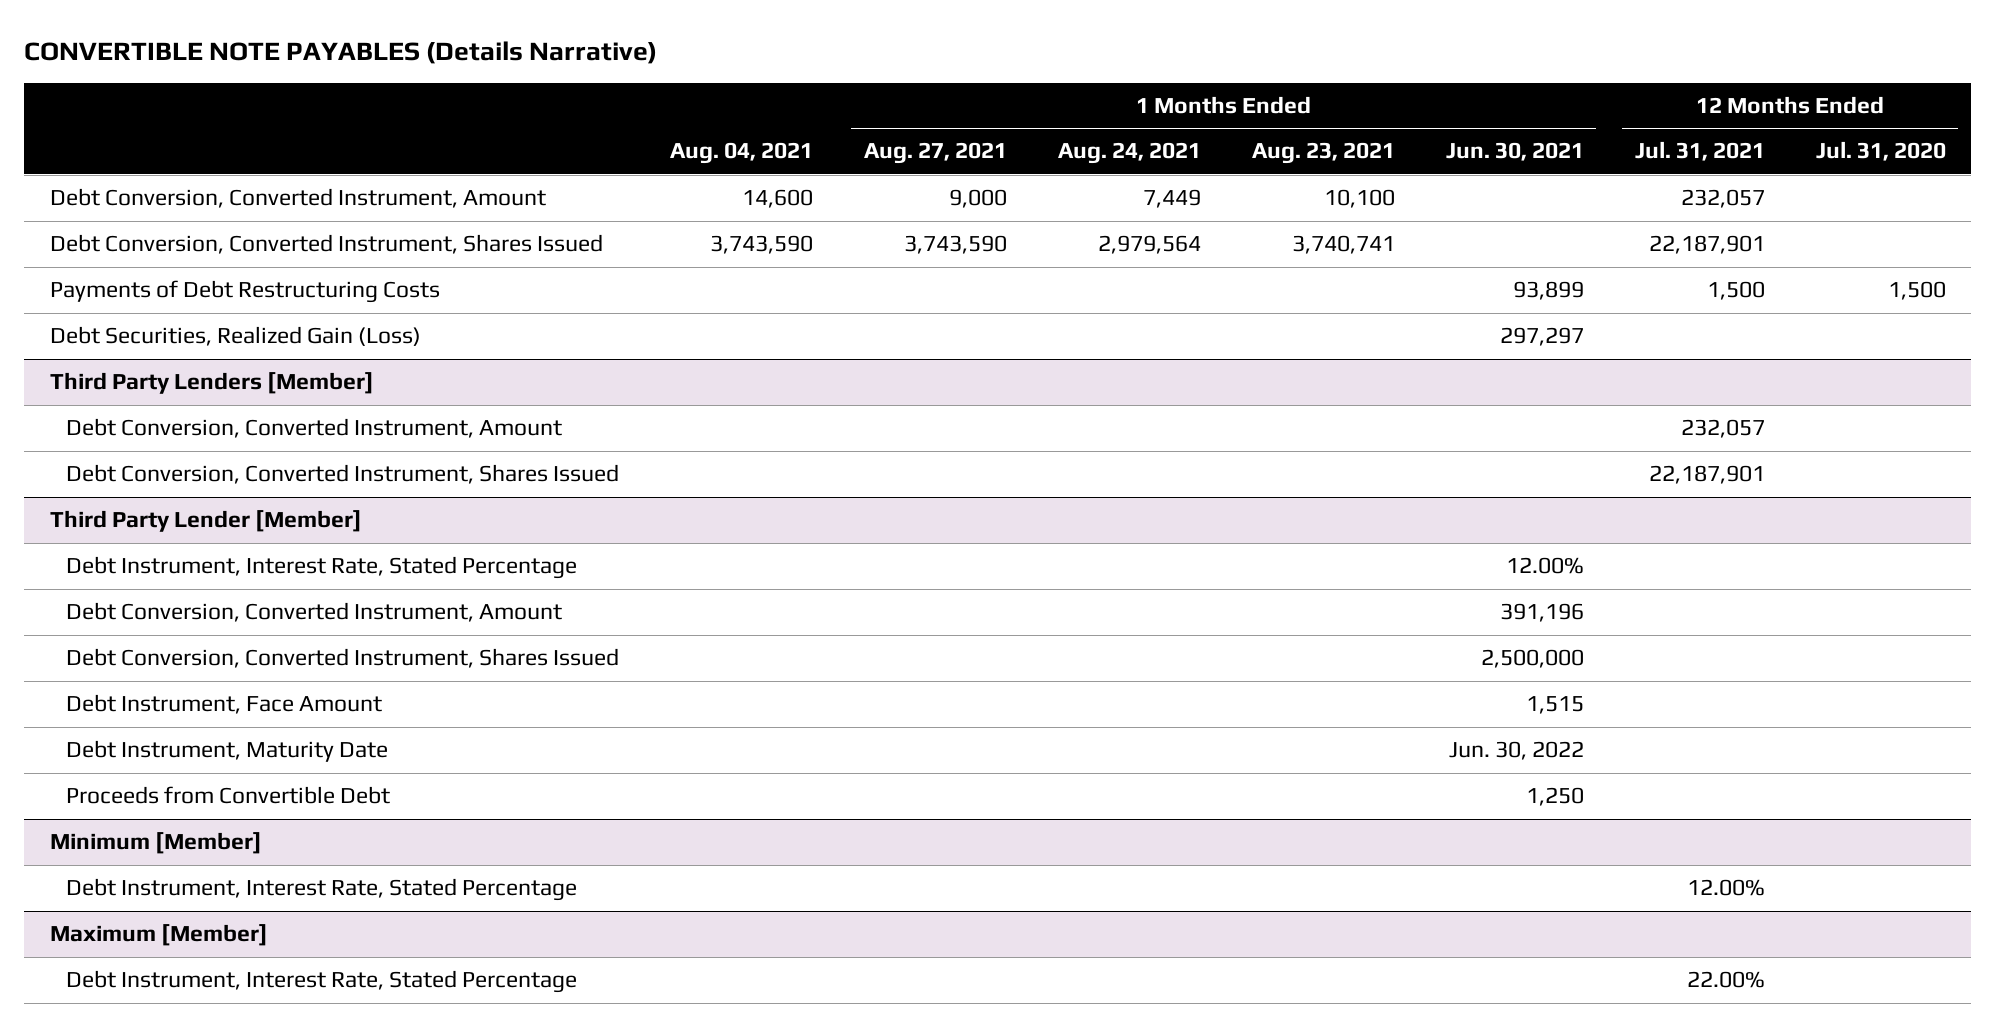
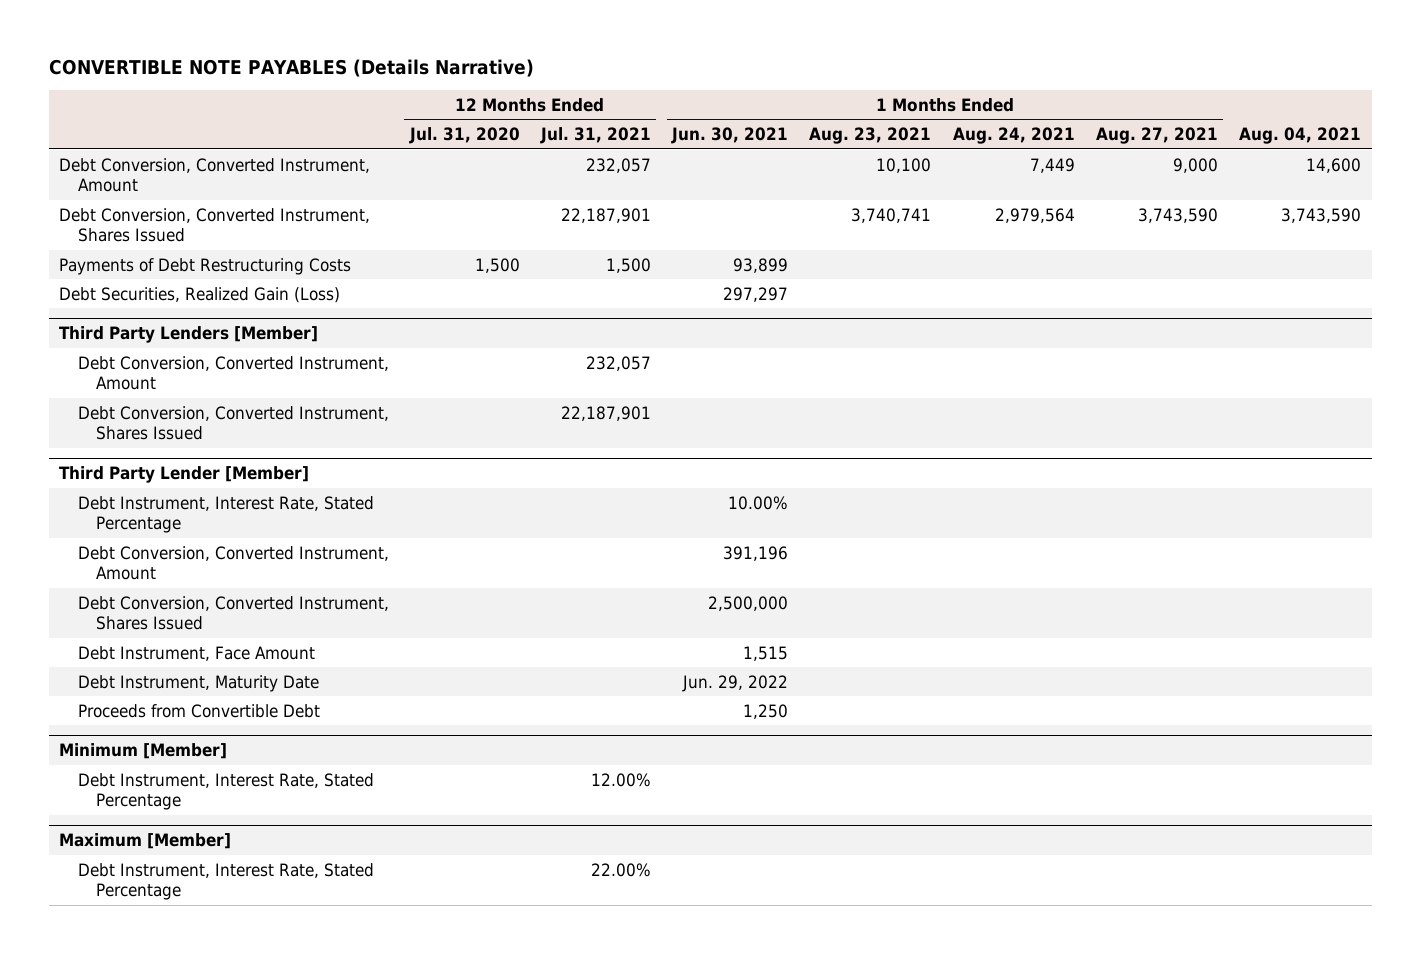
[1505,557,1584,575] 12.00% -> [728,495,789,510] 10.00%
[1448,741,1584,761] Jun. 30, 2022 -> [682,674,789,692] Jun. 29, 2022

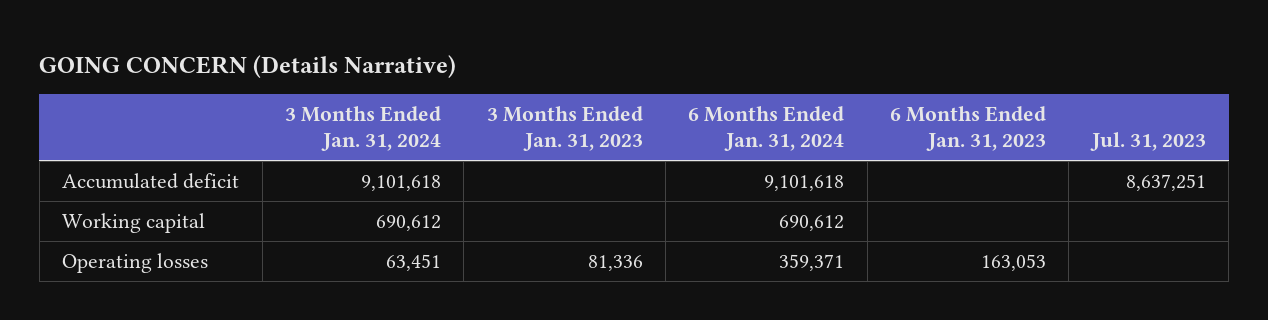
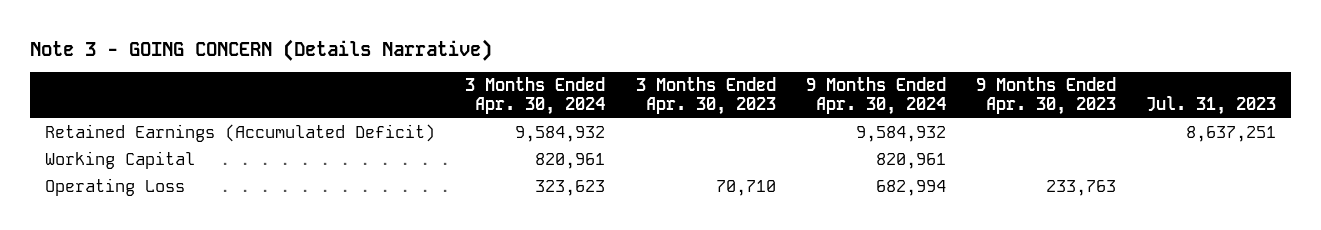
[39,54,457,78] GOING CONCERN (Details Narrative) -> [30,38,493,61] Note 3 - GOING CONCERN (Details Narrative)
[284,106,441,152] 3 Months Ended Jan. 31, 2024 -> none
[486,106,643,152] 3 Months Ended Jan. 31, 2023 -> none
[688,106,845,152] 6 Months Ended Jan. 31, 2024 -> none
[890,106,1047,152] 6 Months Ended Jan. 31, 2023 -> none
none -> [465,76,606,116] 3 Months Ended Apr. 30, 2024
none -> [635,76,776,116] 3 Months Ended Apr. 30, 2023
none -> [805,76,946,116] 9 Months Ended Apr. 30, 2024
none -> [975,76,1116,116] 9 Months Ended Apr. 30, 2023
[62,172,240,189] Accumulated deficit -> [45,124,436,143] Retained Earnings (Accumulated Deficit)
[62,212,206,233] Working capital -> [45,151,196,170] Working Capital
[62,252,209,273] Operating losses -> [45,178,186,197] Operating Loss

